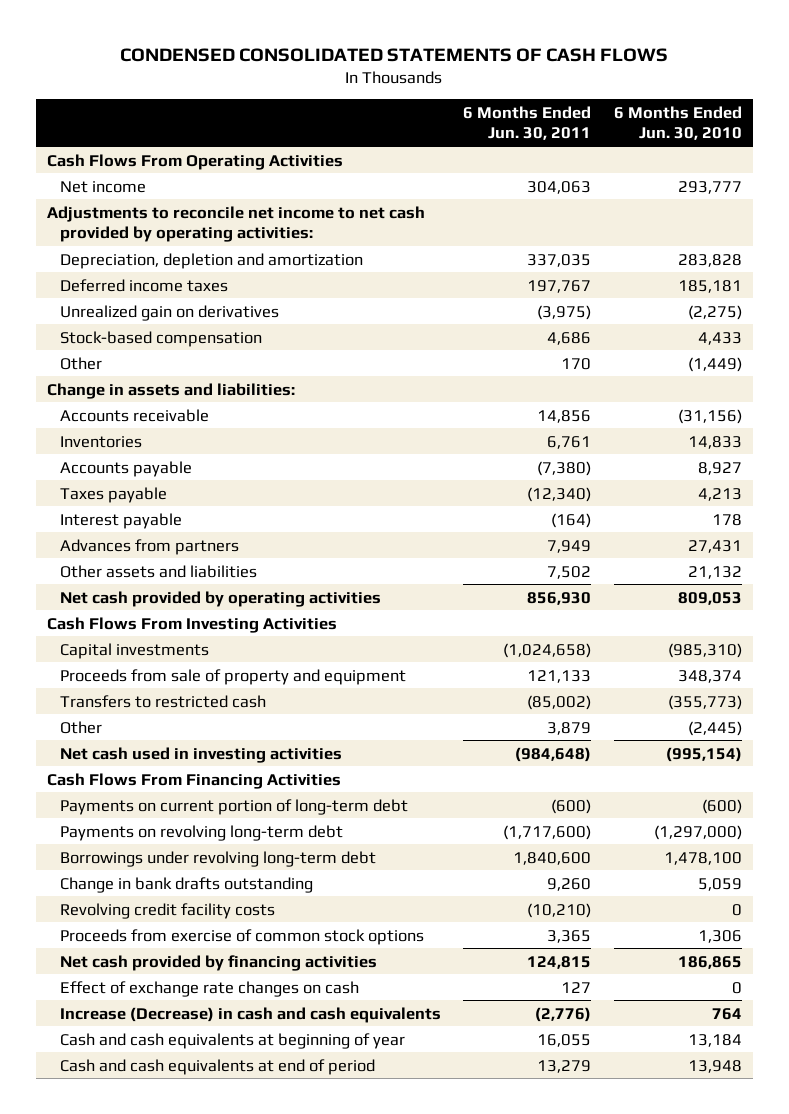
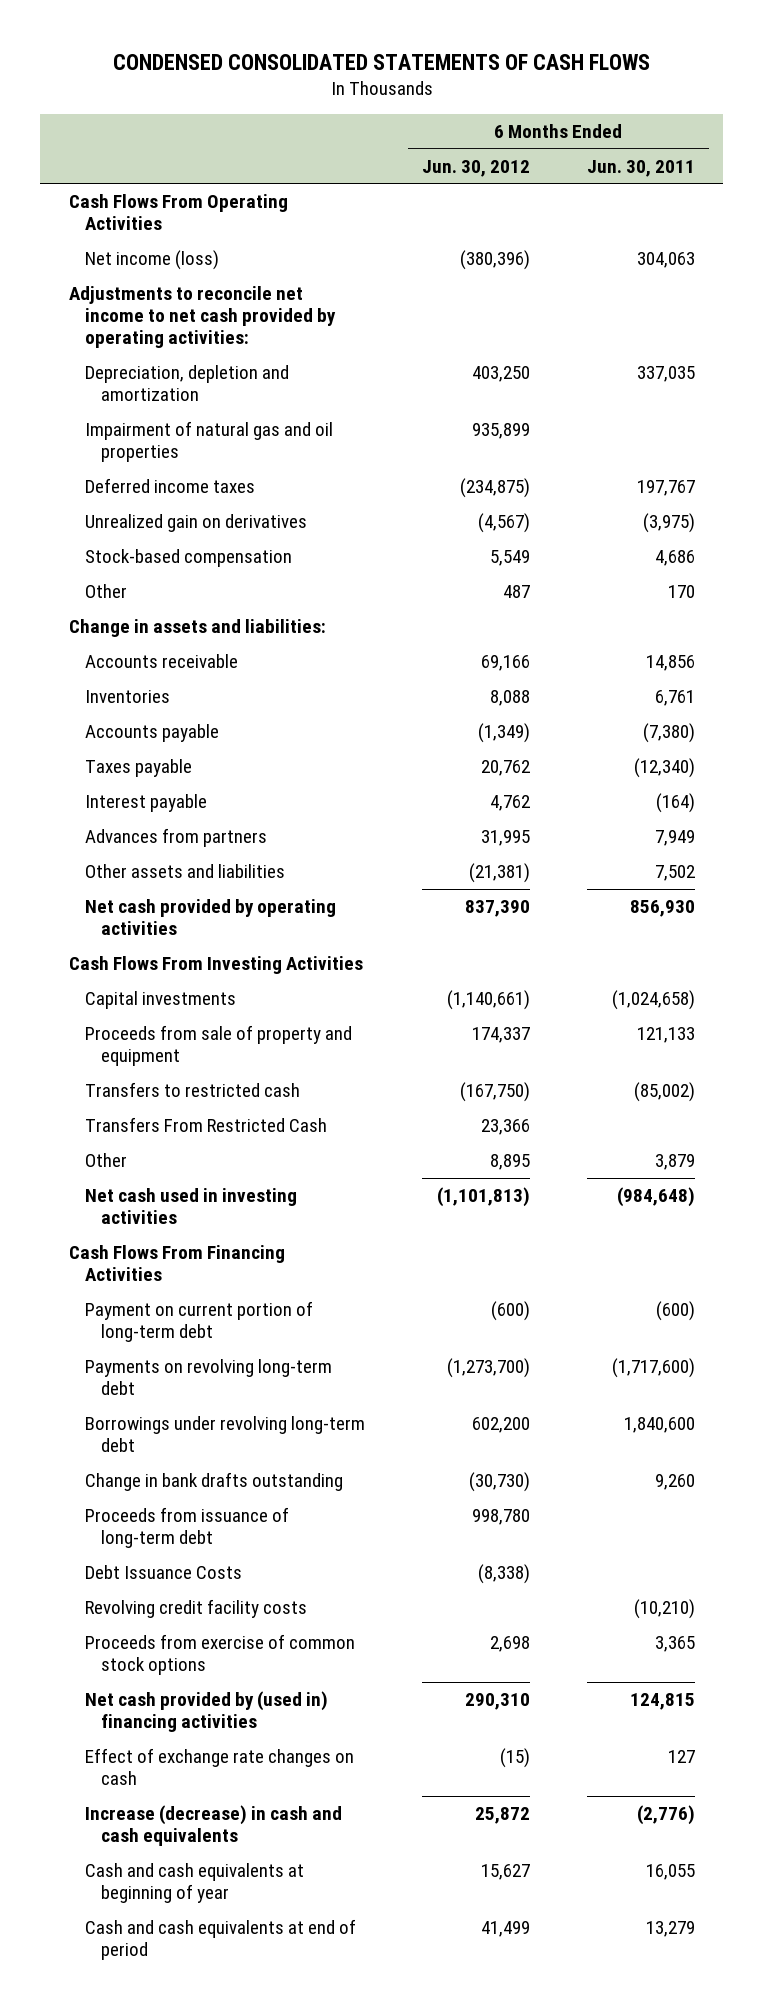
[613,105,742,141] 6 Months Ended Jun. 30, 2010 -> none
none -> [421,159,530,177] Jun. 30, 2012
[60,180,147,193] Net income -> [84,250,219,271] Net income (loss)
none -> [84,421,333,463] Impairment of natural gas and oil properties
none -> [84,1117,327,1133] Transfers From Restricted Cash
[60,798,409,815] Payments on current portion of long-term debt -> [84,1301,313,1343] Payment on current portion of long-term debt
none -> [84,1507,289,1549] Proceeds from issuance of long-term debt
none -> [84,1565,242,1580] Debt Issuance Costs
[60,954,378,971] Net cash provided by financing activities -> [84,1691,328,1733] Net cash provided by (used in) financing activities
[60,1006,442,1023] Increase (Decrease) in cash and cash equivalents -> [84,1805,342,1847] Increase (decrease) in cash and cash equivalents

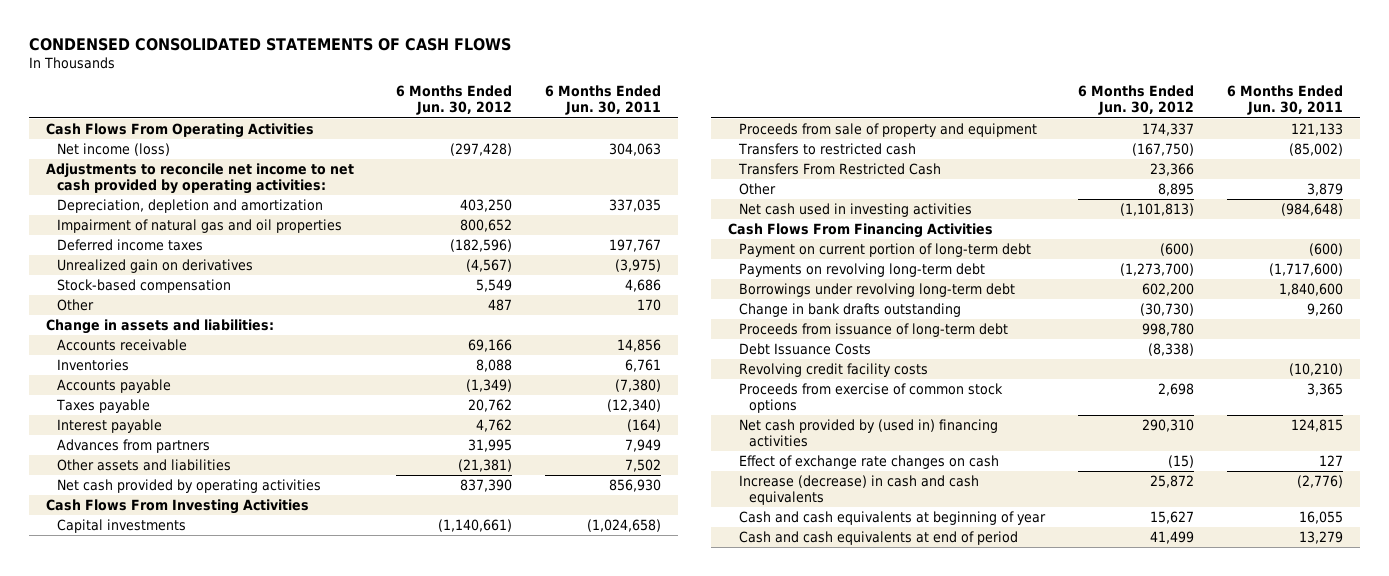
[459,250,530,271] (380,396) -> [449,143,512,157] (297,428)
[471,423,530,440] 935,899 -> [459,219,512,233] 800,652
[459,478,530,499] (234,875) -> [449,239,512,253] (182,596)

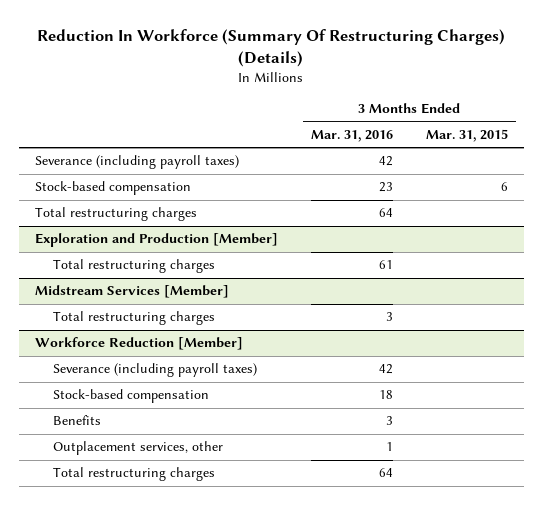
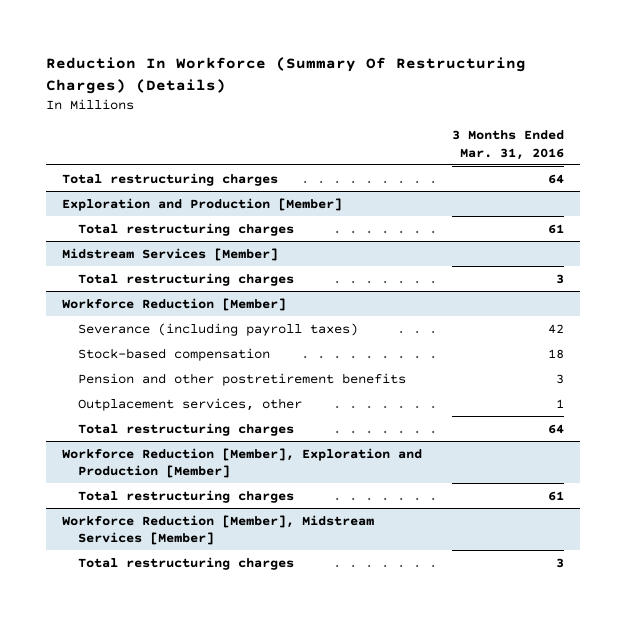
[425,128,508,142] Mar. 31, 2015 -> none
[35,155,240,170] Severance (including payroll taxes) -> none
[35,181,192,196] Stock-based compensation -> none
[53,415,102,426] Benefits -> none
none -> [78,372,407,386] Pension and other postretirement benefits
none -> [61,447,422,478] Workforce Reduction [Member], Exploration and Production [Member]
none -> [78,489,295,503] Total restructuring charges
none -> [61,514,374,545] Workforce Reduction [Member], Midstream Services [Member]
none -> [78,556,295,570] Total restructuring charges

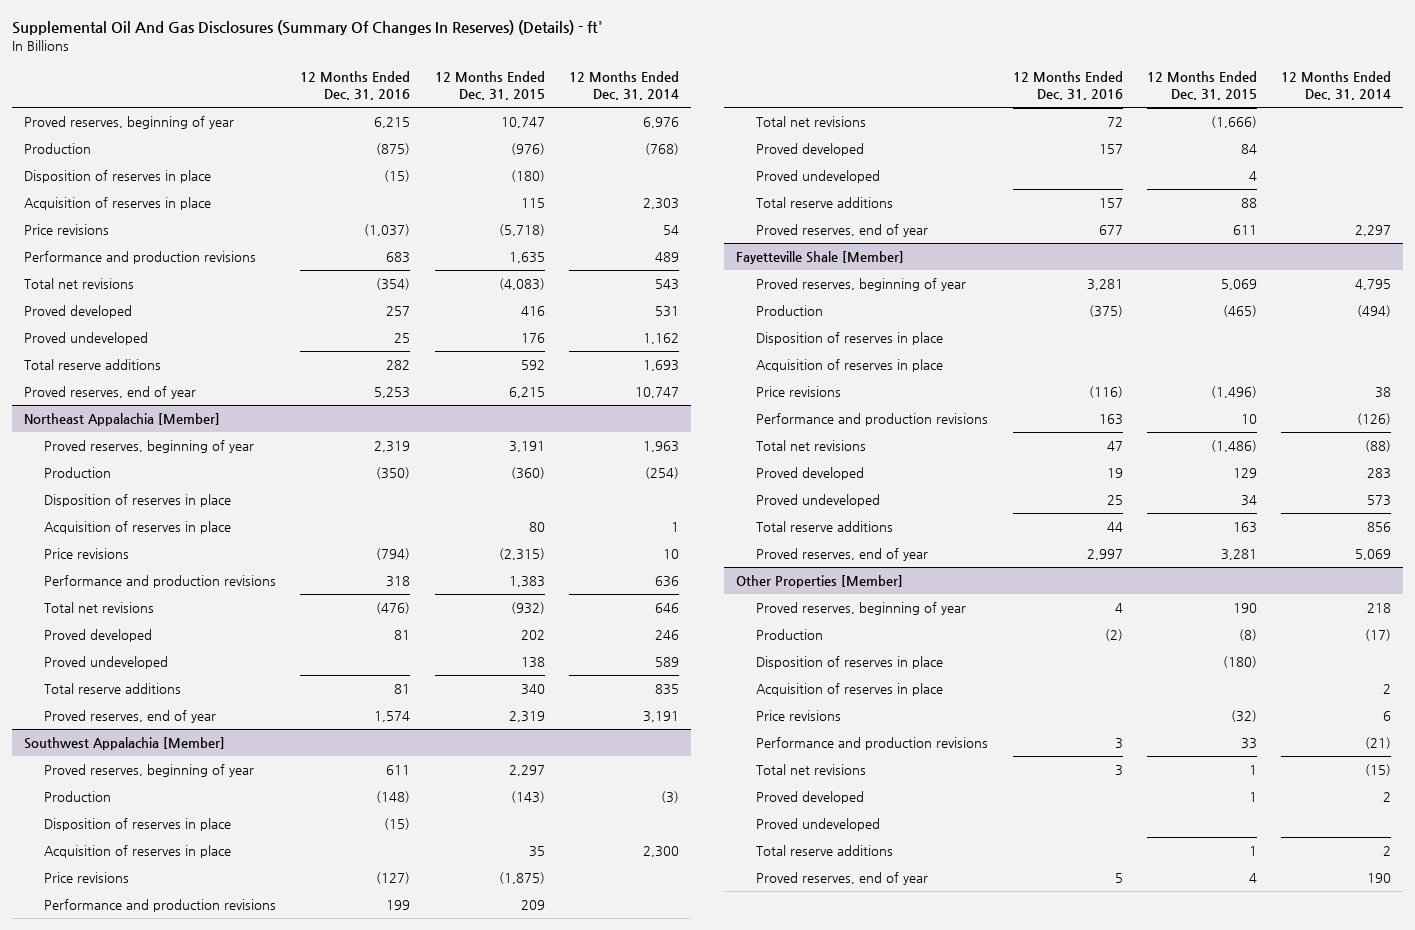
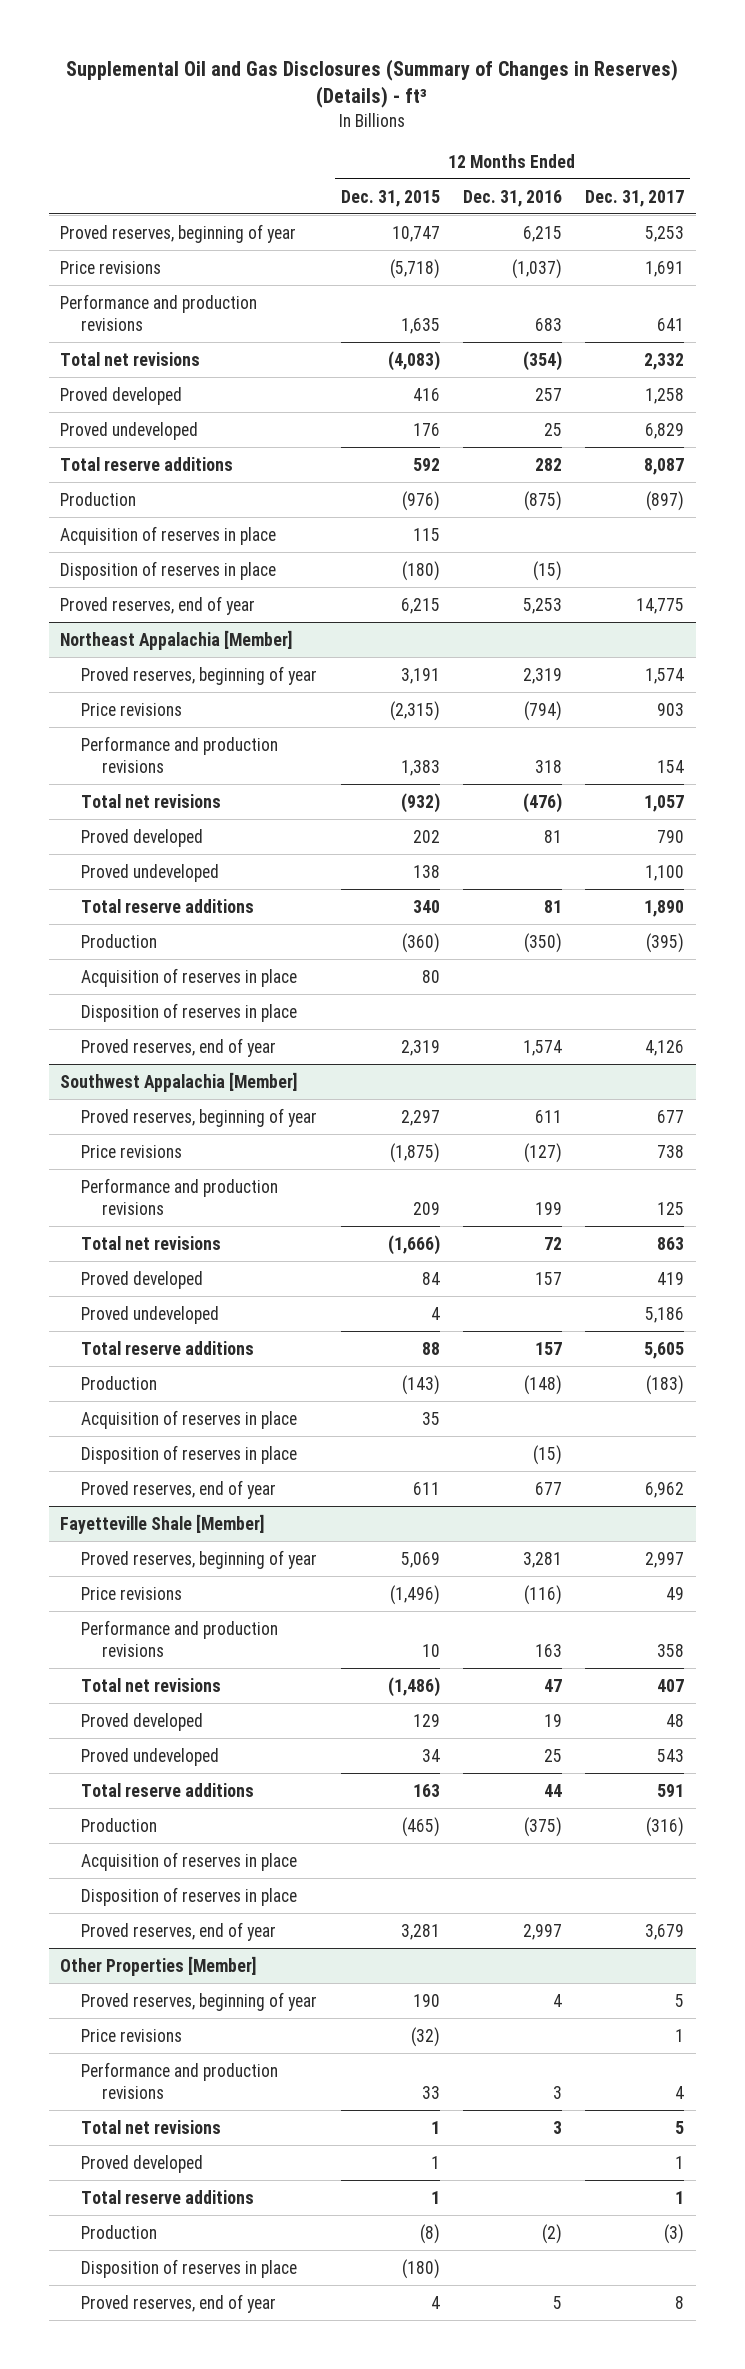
[11,19,603,35] Supplemental Oil And Gas Disclosures (Summary Of Changes In Reserves) (Details) - ft³ -> [66,58,679,109] Supplemental Oil and Gas Disclosures (Summary of Changes in Reserves) (Details) - ft³
[568,71,679,101] 12 Months Ended Dec. 31, 2014 -> none
none -> [585,189,685,207] Dec. 31, 2017
[23,143,91,155] Production -> [60,491,137,506] Production
[23,197,211,211] Acquisition of reserves in place -> [60,525,277,545] Acquisition of reserves in place
[23,170,211,184] Disposition of reserves in place -> [60,560,277,580] Disposition of reserves in place
[44,467,112,479] Production -> [81,933,158,948] Production
[44,521,232,535] Acquisition of reserves in place -> [81,967,298,987] Acquisition of reserves in place
[44,494,232,508] Disposition of reserves in place -> [81,1002,298,1022] Disposition of reserves in place
[44,791,112,803] Production -> [81,1375,158,1390] Production
[44,845,232,859] Acquisition of reserves in place -> [81,1409,298,1429] Acquisition of reserves in place
[44,818,232,832] Disposition of reserves in place -> [81,1444,298,1464] Disposition of reserves in place
[756,305,824,317] Production -> [81,1817,158,1832] Production
[756,359,944,373] Acquisition of reserves in place -> [81,1851,298,1871] Acquisition of reserves in place
[756,332,944,346] Disposition of reserves in place -> [81,1886,298,1906] Disposition of reserves in place
[756,683,944,697] Acquisition of reserves in place -> none
[756,818,881,832] Proved undeveloped -> none
[756,629,824,641] Production -> [81,2224,158,2239] Production
[756,656,944,670] Disposition of reserves in place -> [81,2258,298,2278] Disposition of reserves in place

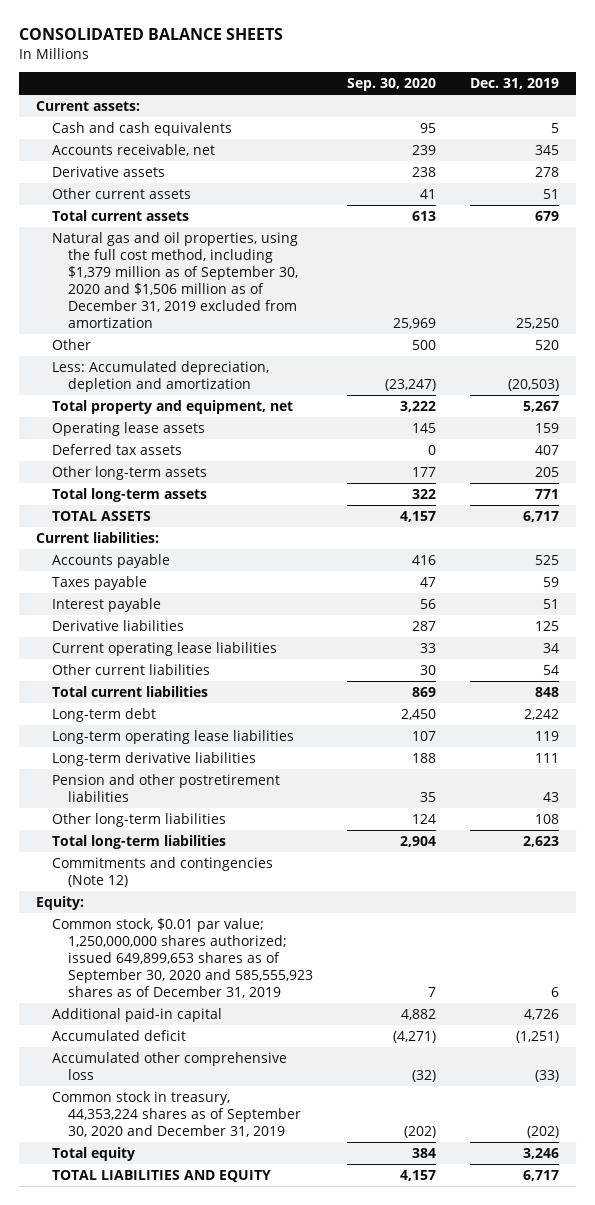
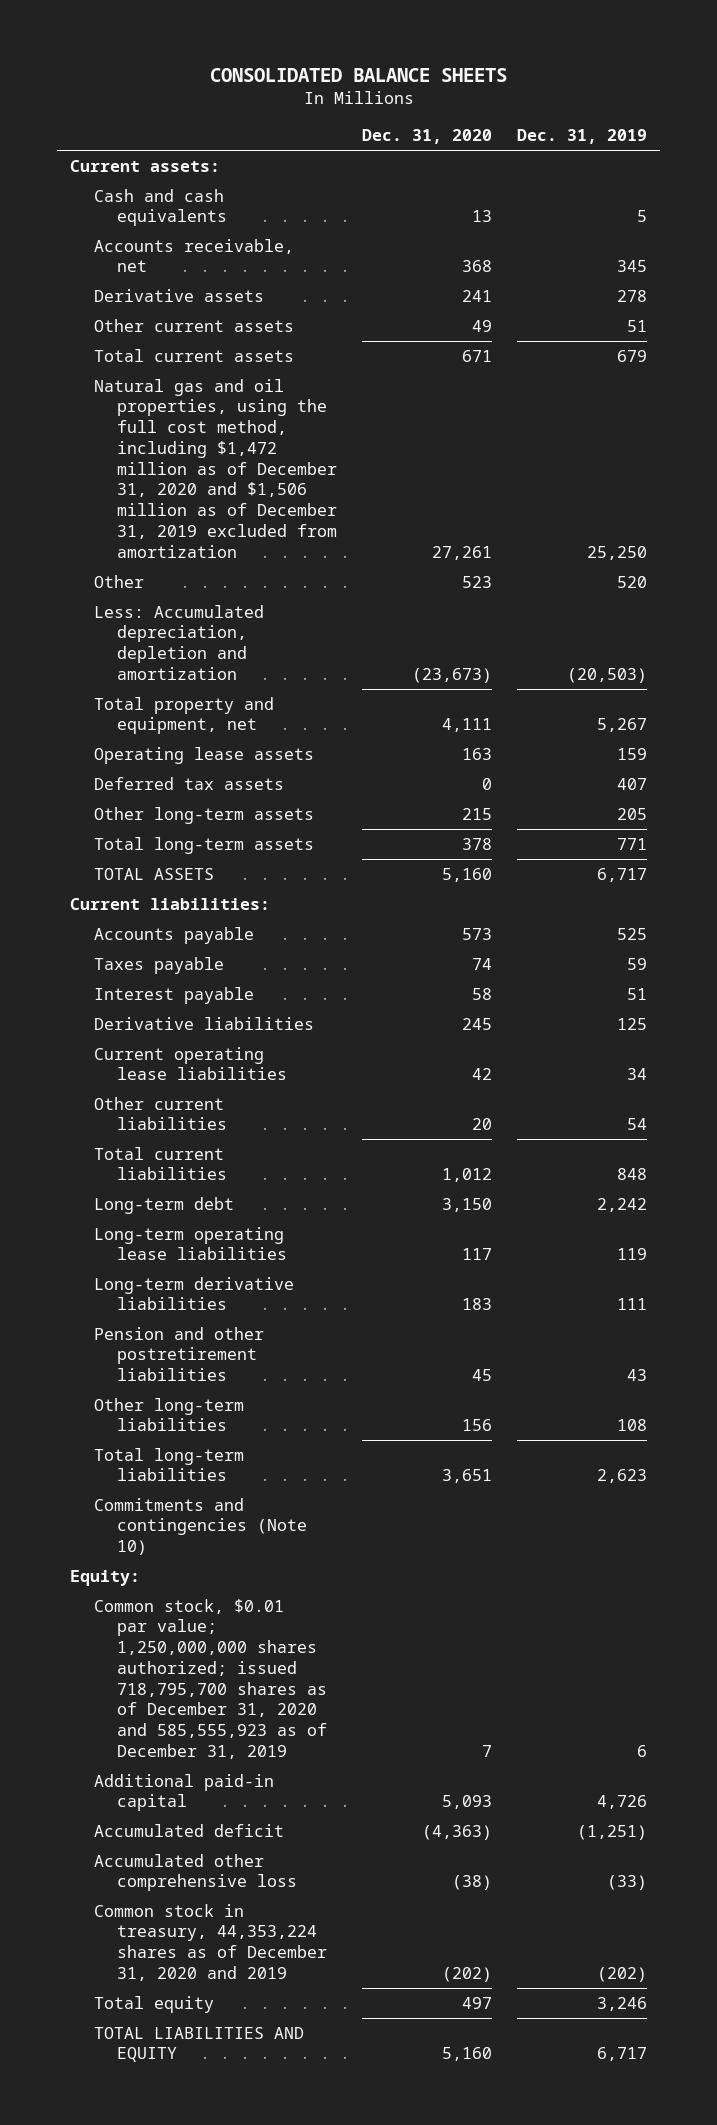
[346,78,436,92] Sep. 30, 2020 -> none
none -> [362,129,493,145] Dec. 31, 2020
[51,231,298,328] Natural gas and oil properties, using the full cost method, including $1,379 million as of September 30, 2020 and $1,506 million as of December 31, 2019 excluded from amortization -> [93,378,338,558] Natural gas and oil properties, using the full cost method, including $1,472 million as of December 31, 2020 and $1,506 million as of December 31, 2019 excluded from amortization
[51,856,273,887] Commitments and contingencies (Note 12) -> [93,1497,308,1556] Commitments and contingencies (Note 10)
[51,917,313,998] Common stock, $0.01 par value; 1,250,000,000 shares authorized; issued 649,899,653 shares as of September 30, 2020 and 585,555,923 shares as of December 31, 2019 -> [93,1598,328,1760] Common stock, $0.01 par value; 1,250,000,000 shares authorized; issued 718,795,700 shares as of December 31, 2020 and 585,555,923 as of December 31, 2019
[51,1090,301,1137] Common stock in treasury, 44,353,224 shares as of September 30, 2020 and December 31, 2019 -> [93,1903,328,1981] Common stock in treasury, 44,353,224 shares as of December 31, 2020 and 2019

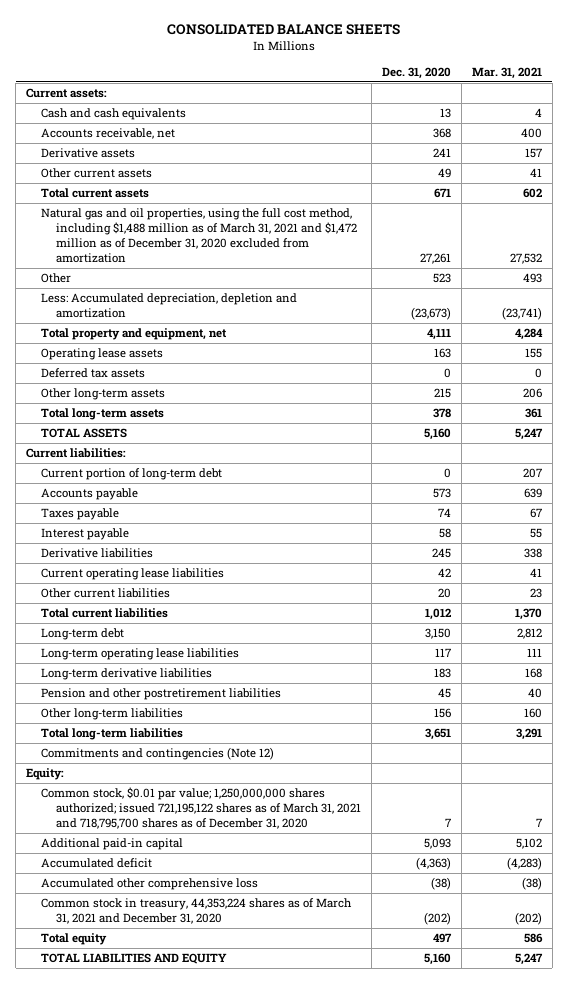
[517,129,648,145] Dec. 31, 2019 -> none
none -> [471,66,542,79] Mar. 31, 2021
[93,378,338,558] Natural gas and oil properties, using the full cost method, including $1,472 million as of December 31, 2020 and $1,506 million as of December 31, 2019 excluded from amortization -> [41,208,358,263] Natural gas and oil properties, using the full cost method, including $1,488 million as of March 31, 2021 and $1,472 million as of December 31, 2020 excluded from amortization
none -> [41,468,223,481] Current portion of long-term debt
[93,1497,308,1556] Commitments and contingencies (Note 10) -> [41,747,275,761] Commitments and contingencies (Note 12)
[93,1598,328,1760] Common stock, $0.01 par value; 1,250,000,000 shares authorized; issued 718,795,700 shares as of December 31, 2020 and 585,555,923 as of December 31, 2019 -> [41,787,362,829] Common stock, $0.01 par value; 1,250,000,000 shares authorized; issued 721,195,122 shares as of March 31, 2021 and 718,795,700 shares as of December 31, 2020
[93,1903,328,1981] Common stock in treasury, 44,353,224 shares as of December 31, 2020 and 2019 -> [41,898,353,925] Common stock in treasury, 44,353,224 shares as of March 31, 2021 and December 31, 2020

